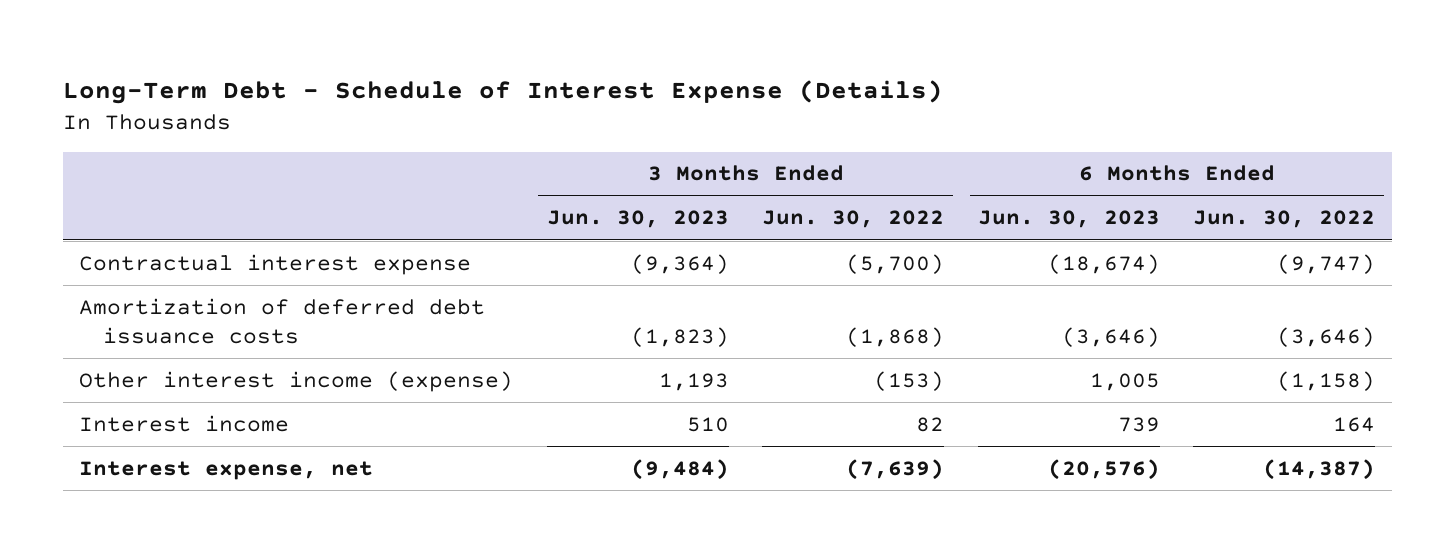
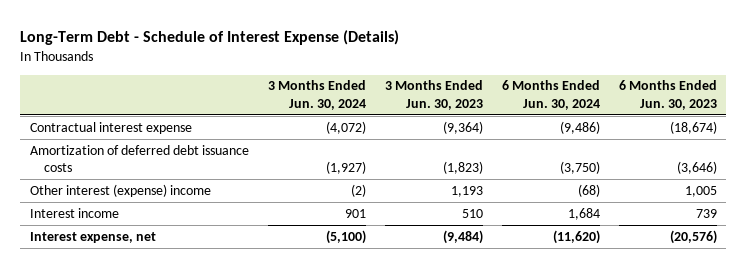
[762,210,945,229] Jun. 30, 2022 -> none
[1193,210,1376,229] Jun. 30, 2022 -> none
none -> [267,80,366,110] 3 Months Ended Jun. 30, 2024
none -> [501,80,600,110] 6 Months Ended Jun. 30, 2024
[79,370,514,392] Other interest income (expense) -> [29,183,211,197] Other interest (expense) income

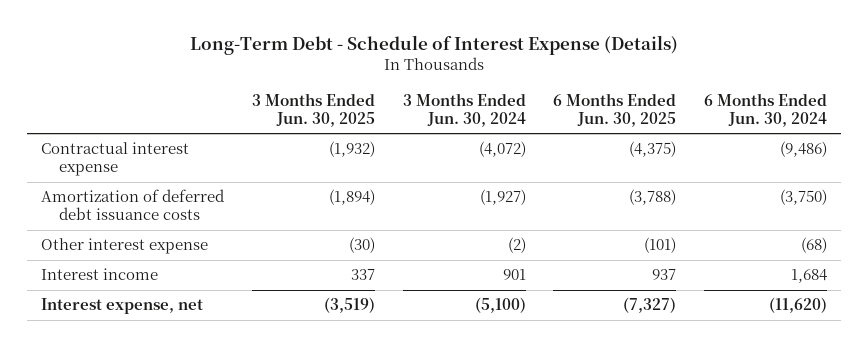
[384,80,483,110] 3 Months Ended Jun. 30, 2023 -> none
[618,80,717,110] 6 Months Ended Jun. 30, 2023 -> none
none -> [251,92,375,127] 3 Months Ended Jun. 30, 2025
none -> [553,92,677,127] 6 Months Ended Jun. 30, 2025
[29,183,211,197] Other interest (expense) income -> [41,238,209,255] Other interest expense

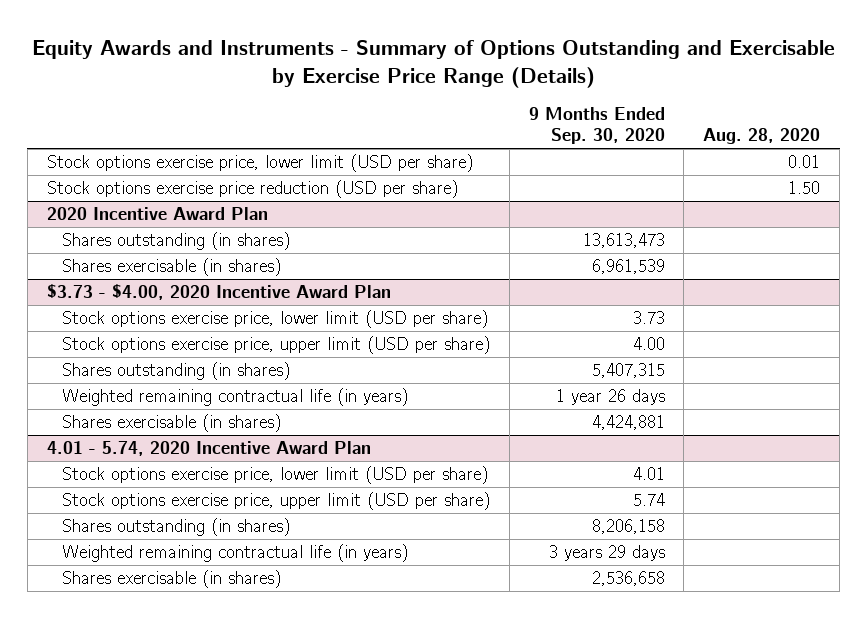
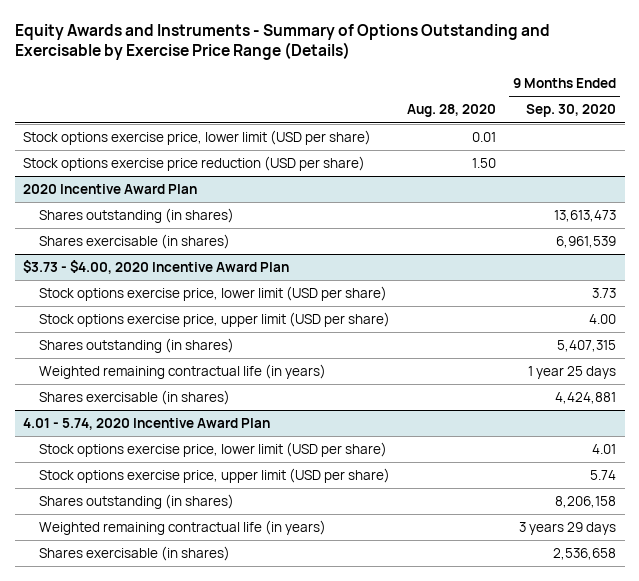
[555,389,665,406] 1 year 26 days -> [528,366,617,380] 1 year 25 days

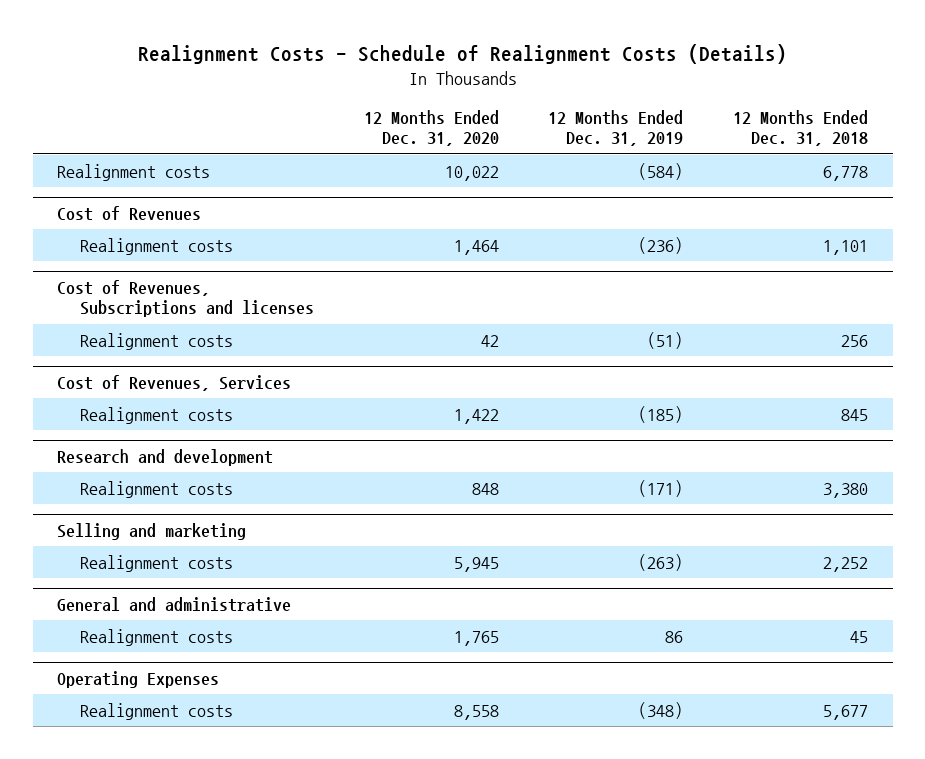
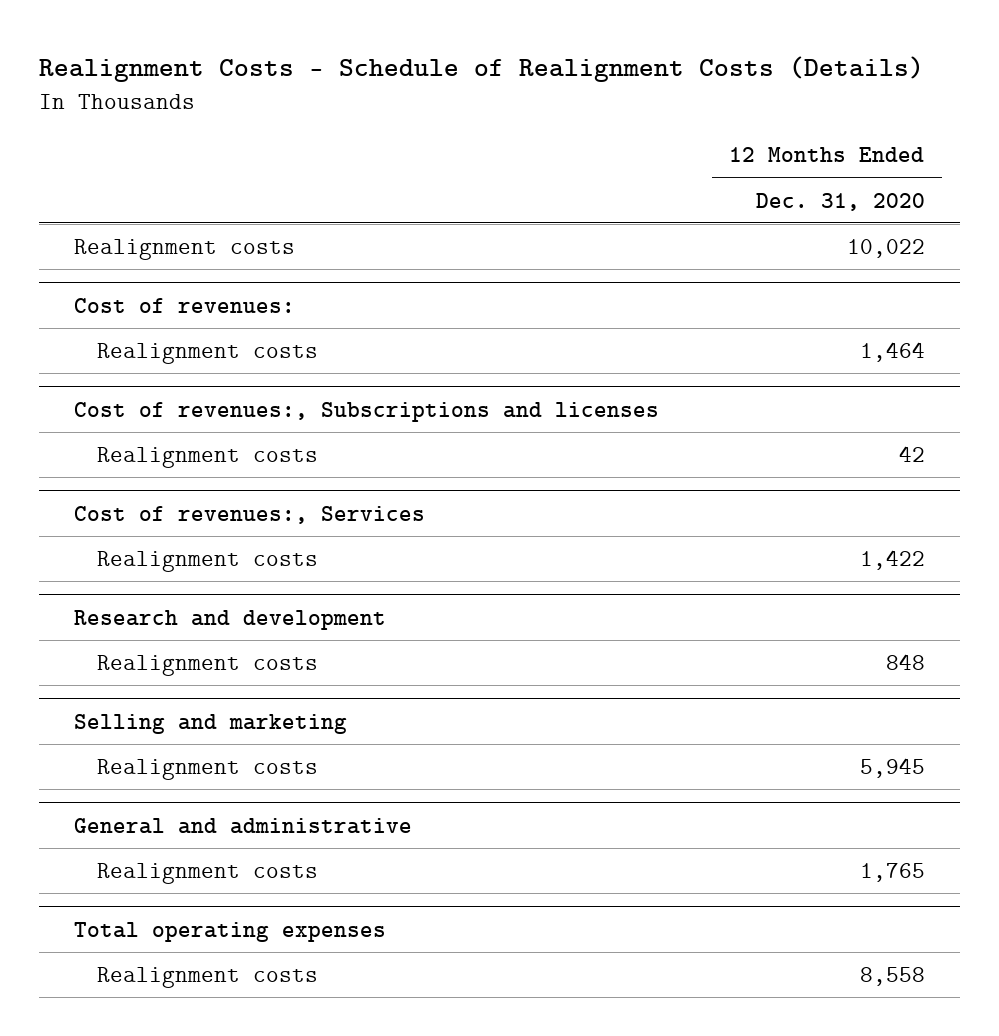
[548,110,684,147] 12 Months Ended Dec. 31, 2019 -> none
[732,110,868,147] 12 Months Ended Dec. 31, 2018 -> none
[57,205,202,221] Cost of Revenues -> [74,297,296,313] Cost of revenues:
[57,279,314,318] Cost of Revenues, Subscriptions and licenses -> [74,401,660,422] Cost of revenues:, Subscriptions and licenses
[57,374,292,391] Cost of Revenues, Services -> [74,505,426,524] Cost of revenues:, Services
[57,670,220,688] Operating Expenses -> [74,921,387,942] Total operating expenses

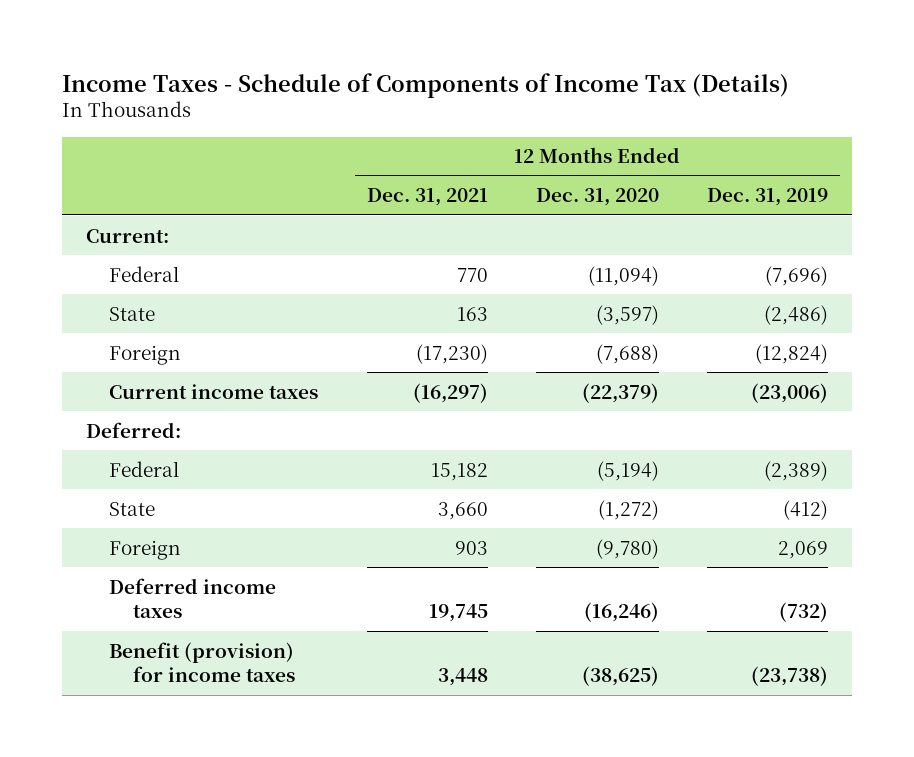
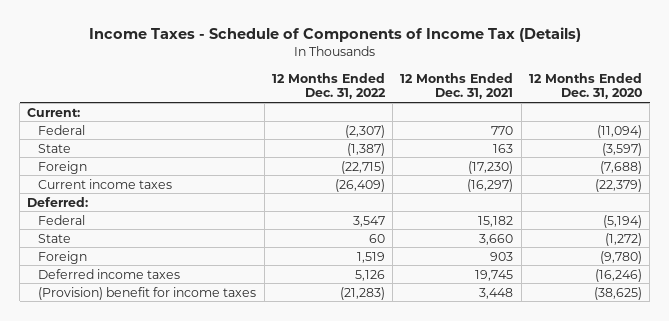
[707,188,829,207] Dec. 31, 2019 -> none
none -> [271,72,386,100] 12 Months Ended Dec. 31, 2022
[109,641,295,683] Benefit (provision) for income taxes -> [38,286,257,300] (Provision) benefit for income taxes

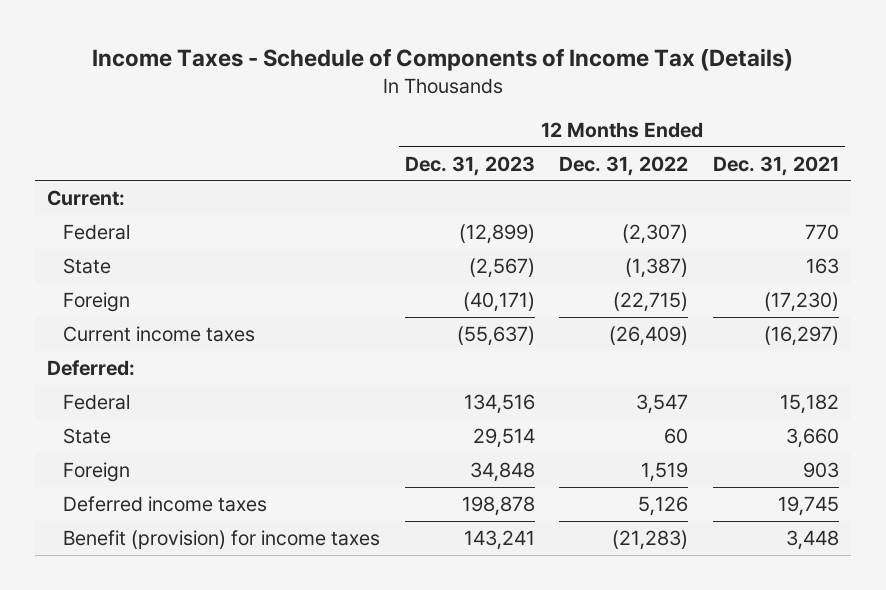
[528,72,642,100] 12 Months Ended Dec. 31, 2020 -> none
none -> [404,155,535,176] Dec. 31, 2023
[38,286,257,300] (Provision) benefit for income taxes -> [63,529,381,549] Benefit (provision) for income taxes

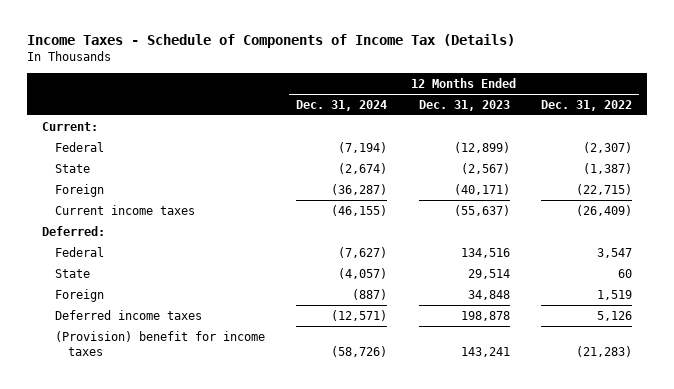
[712,155,839,176] Dec. 31, 2021 -> none
none -> [296,99,388,111] Dec. 31, 2024
[63,529,381,549] Benefit (provision) for income taxes -> [55,330,266,356] (Provision) benefit for income taxes

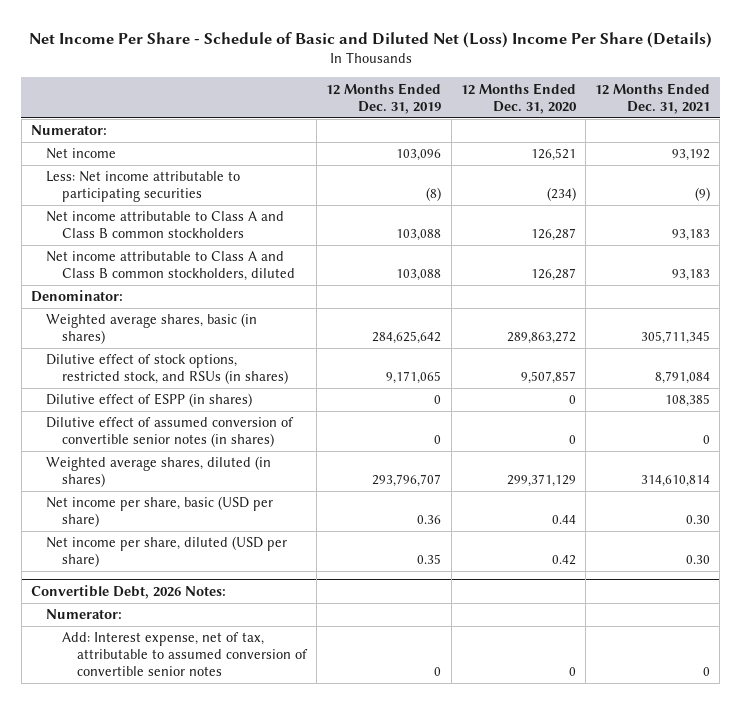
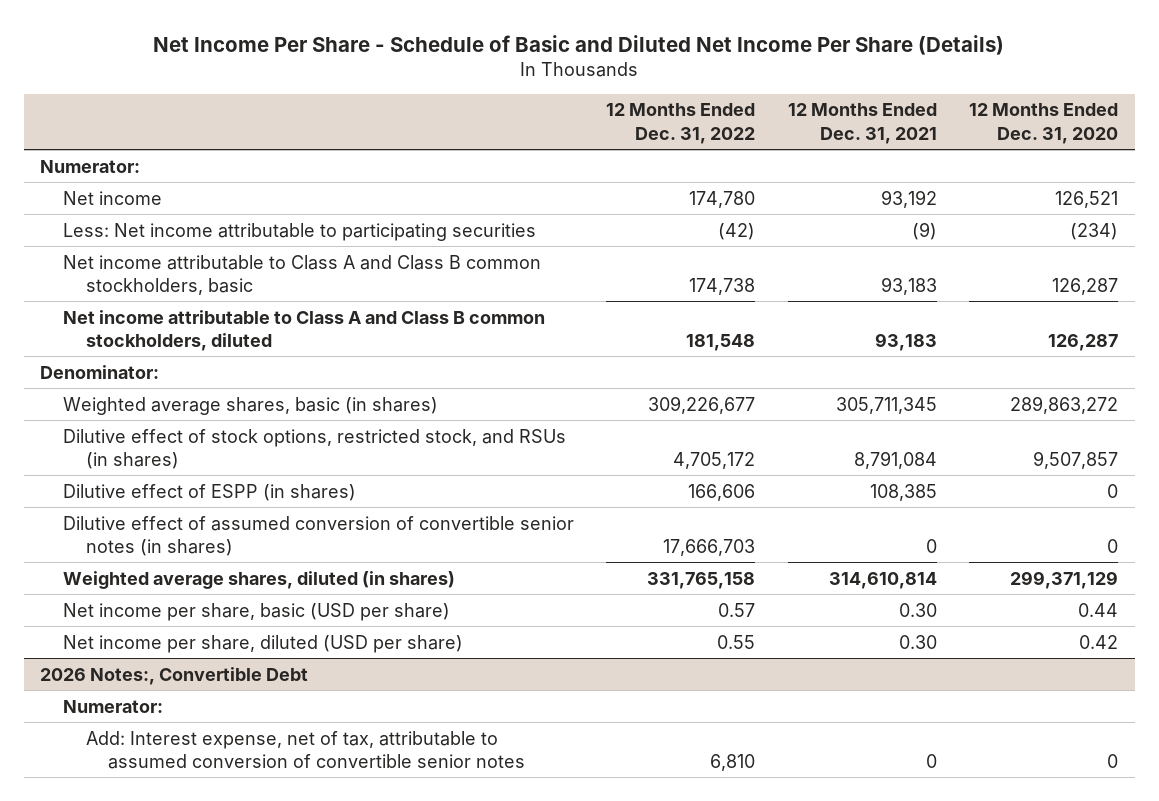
[28,31,712,48] Net Income Per Share - Schedule of Basic and Diluted Net (Loss) Income Per Share (Details) -> [153,34,1005,55] Net Income Per Share - Schedule of Basic and Diluted Net Income Per Share (Details)
[326,82,442,114] 12 Months Ended Dec. 31, 2019 -> none
none -> [606,103,756,144] 12 Months Ended Dec. 31, 2022
[46,211,285,239] Net income attributable to Class A and Class B common stockholders -> [62,254,541,295] Net income attributable to Class A and Class B common stockholders, basic
[31,584,227,599] Convertible Debt, 2026 Notes: -> [40,666,309,685] 2026 Notes:, Convertible Debt

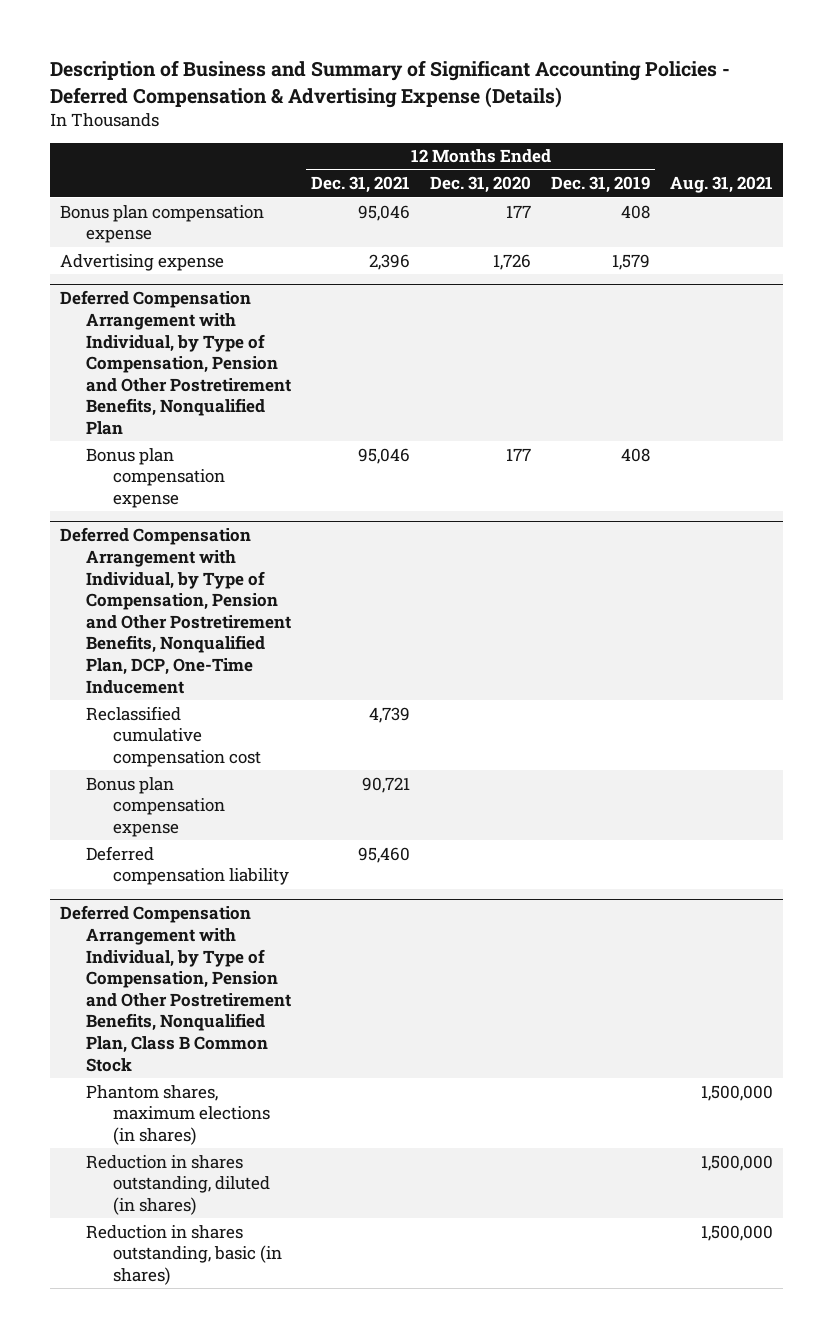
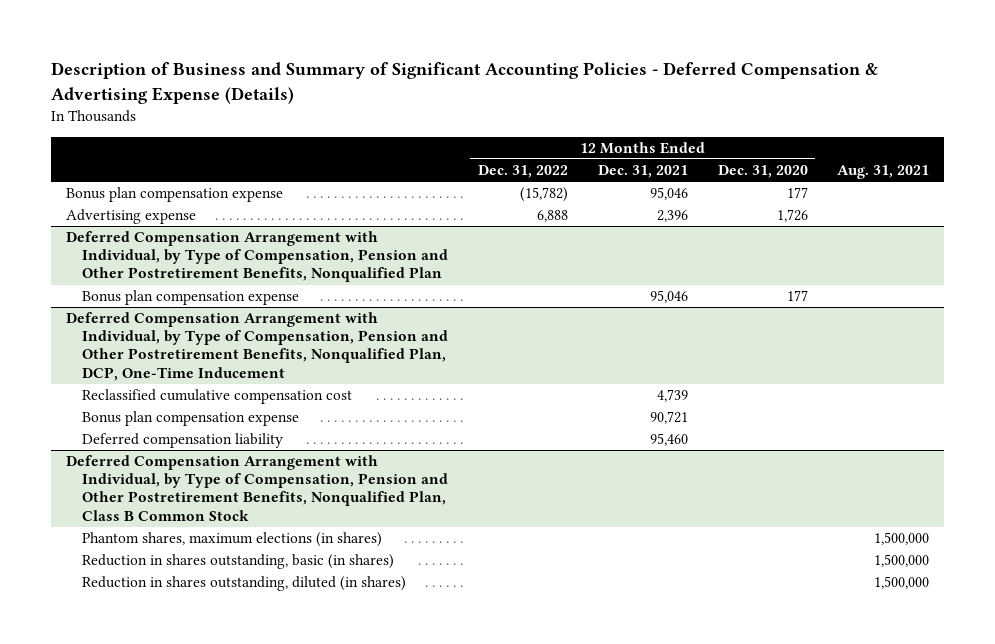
[551,176,651,194] Dec. 31, 2019 -> none
none -> [477,165,568,179] Dec. 31, 2022
[86,1154,270,1215] Reduction in shares outstanding, diluted (in shares) -> [82,576,407,592] Reduction in shares outstanding, diluted (in shares)

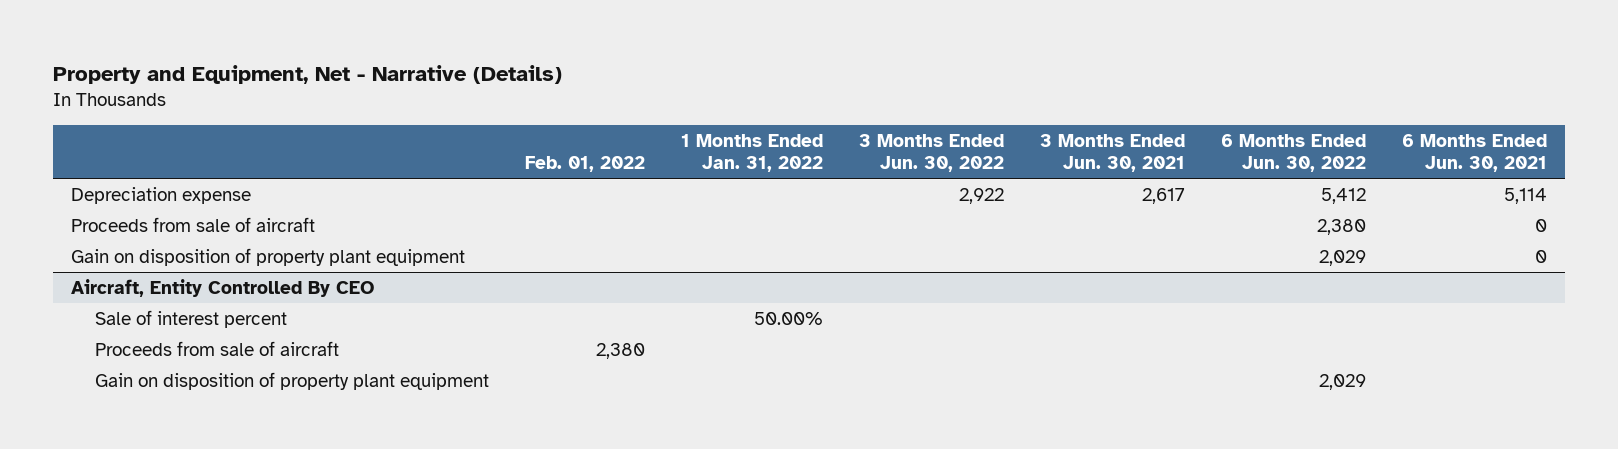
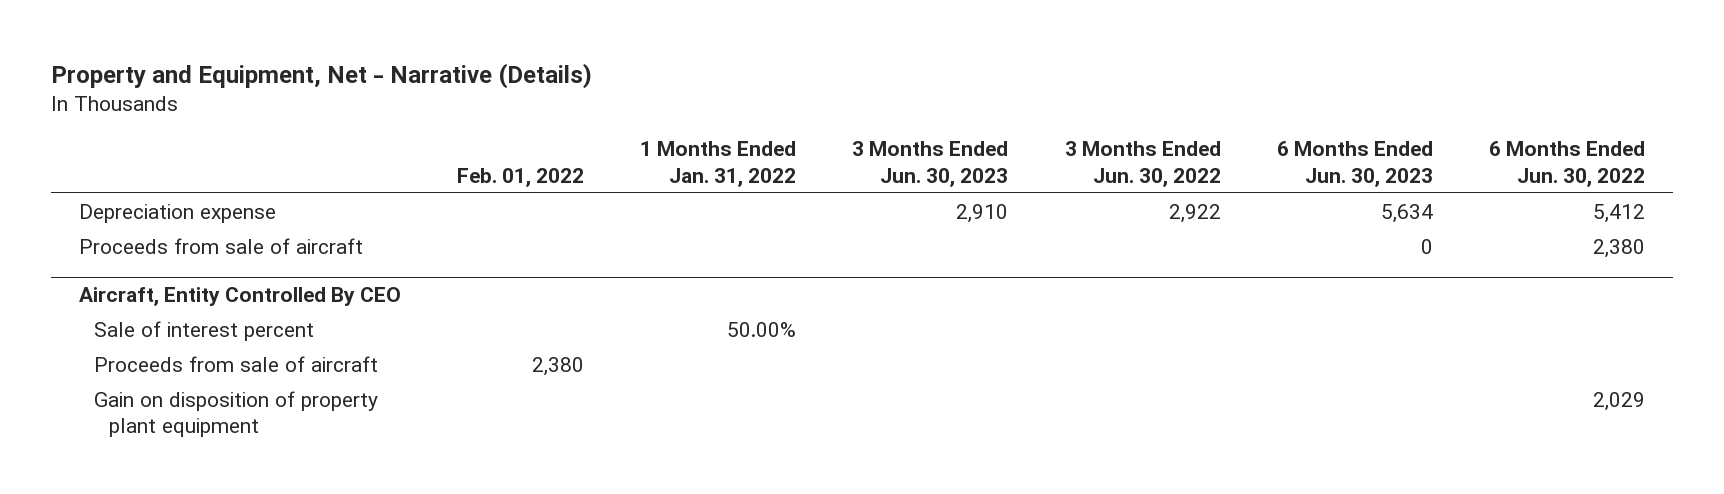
[1039,133,1185,172] 3 Months Ended Jun. 30, 2021 -> none
[1401,133,1547,172] 6 Months Ended Jun. 30, 2021 -> none
none -> [852,141,1009,187] 3 Months Ended Jun. 30, 2023
none -> [1276,141,1433,187] 6 Months Ended Jun. 30, 2023
[70,247,465,266] Gain on disposition of property plant equipment -> none

